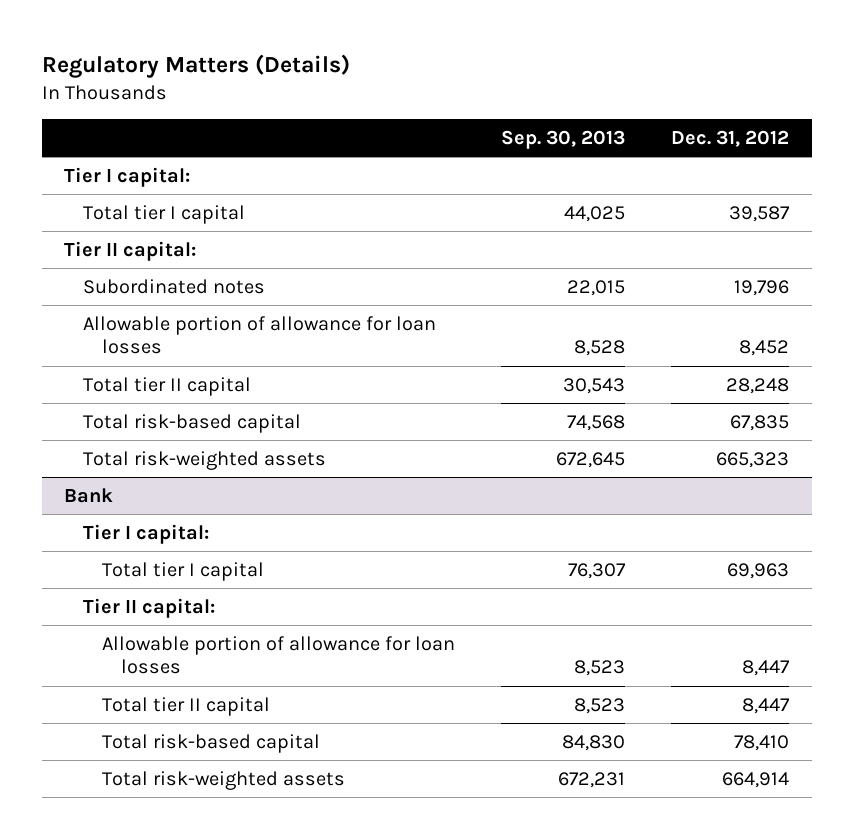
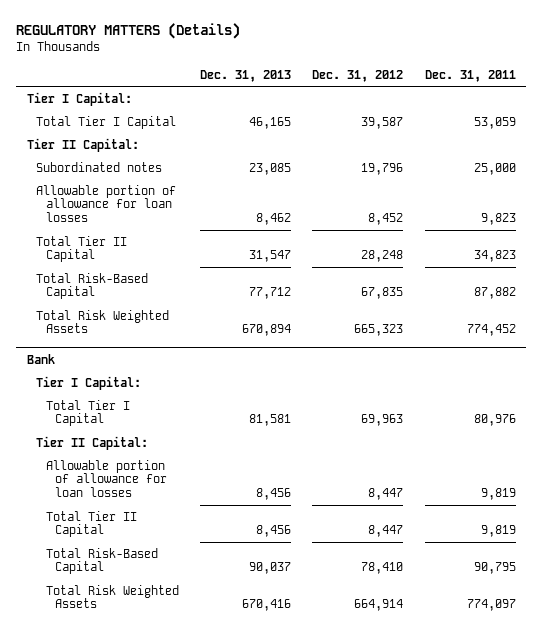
[41,54,350,79] Regulatory Matters (Details) -> [16,23,241,40] REGULATORY MATTERS (Details)
[501,129,626,149] Sep. 30, 2013 -> none
none -> [199,69,291,82] Dec. 31, 2013
none -> [424,69,516,82] Dec. 31, 2011
[64,166,191,187] Tier I capital: -> [27,91,133,106] Tier I Capital:
[83,204,246,224] Total tier I capital -> [36,115,177,129] Total Tier I Capital
[64,240,197,261] Tier II capital: -> [27,137,140,152] Tier II Capital:
[83,376,252,396] Total tier II capital -> [36,235,128,263] Total Tier II Capital
[83,413,302,433] Total risk-based capital -> [36,272,149,300] Total Risk-Based Capital
[83,450,327,470] Total risk-weighted assets -> [36,309,170,334] Total Risk Weighted Assets
[83,523,210,544] Tier I capital: -> [36,375,142,390] Tier I Capital:
[102,561,265,581] Total tier I capital -> [45,399,130,427] Total Tier I Capital
[83,597,216,618] Tier II capital: -> [36,435,149,450] Tier II Capital:
[102,696,271,716] Total tier II capital -> [45,510,137,538] Total Tier II Capital
[102,733,321,753] Total risk-based capital -> [45,547,158,575] Total Risk-Based Capital
[102,770,346,790] Total risk-weighted assets -> [45,584,179,609] Total Risk Weighted Assets

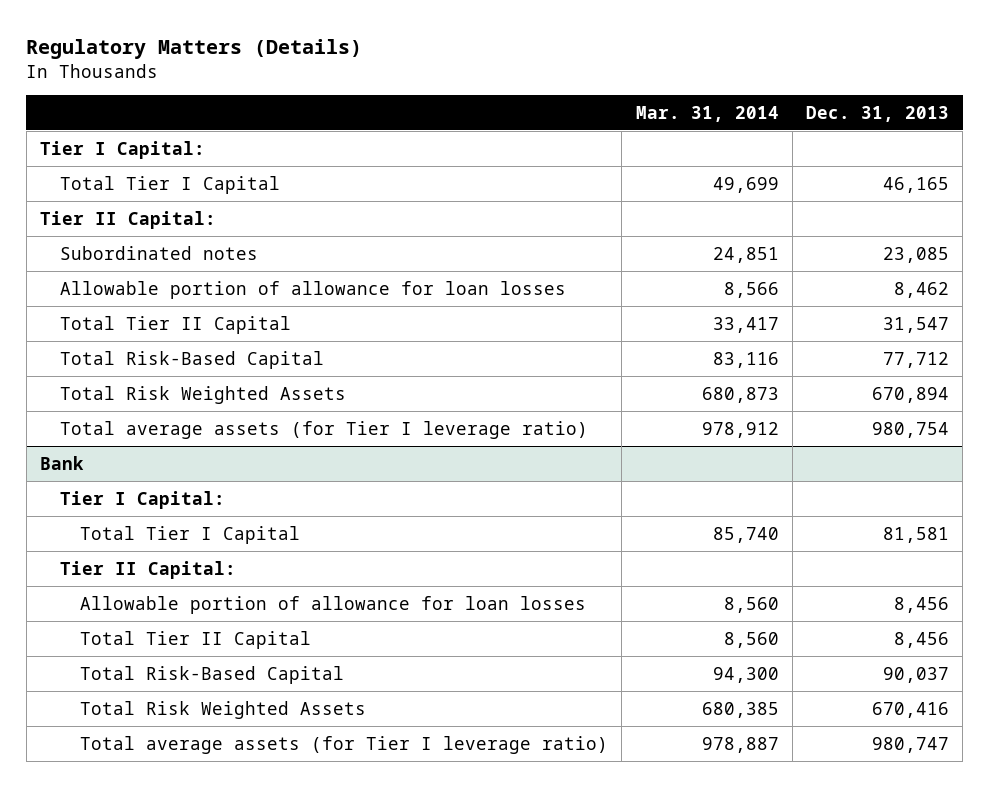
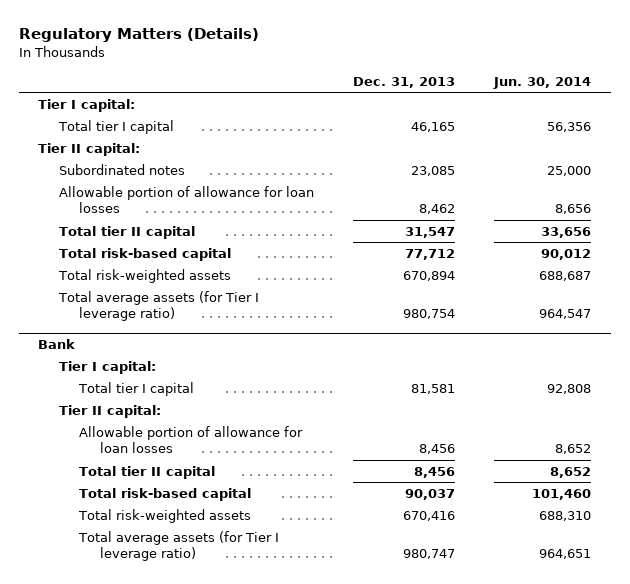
[635,105,779,122] Mar. 31, 2014 -> none
none -> [493,76,592,89] Jun. 30, 2014
[40,140,206,159] Tier I Capital: -> [38,98,136,112] Tier I capital:
[60,175,281,194] Total Tier I Capital -> [57,119,174,134] Total tier I capital
[40,210,217,229] Tier II Capital: -> [38,142,141,156] Tier II capital:
[60,315,292,334] Total Tier II Capital -> [58,225,195,239] Total tier II capital
[60,350,325,369] Total Risk-Based Capital -> [58,247,231,261] Total risk-based capital
[60,385,347,404] Total Risk Weighted Assets -> [57,268,231,283] Total risk-weighted assets
[60,490,226,509] Tier I Capital: -> [58,360,156,374] Tier I capital:
[80,525,301,544] Total Tier I Capital -> [78,381,195,396] Total tier I capital
[60,560,237,579] Tier II Capital: -> [58,404,161,418] Tier II capital:
[80,630,312,649] Total Tier II Capital -> [79,465,216,479] Total tier II capital
[80,665,345,684] Total Risk-Based Capital -> [79,487,252,501] Total risk-based capital
[80,700,367,719] Total Risk Weighted Assets -> [78,508,252,523] Total risk-weighted assets

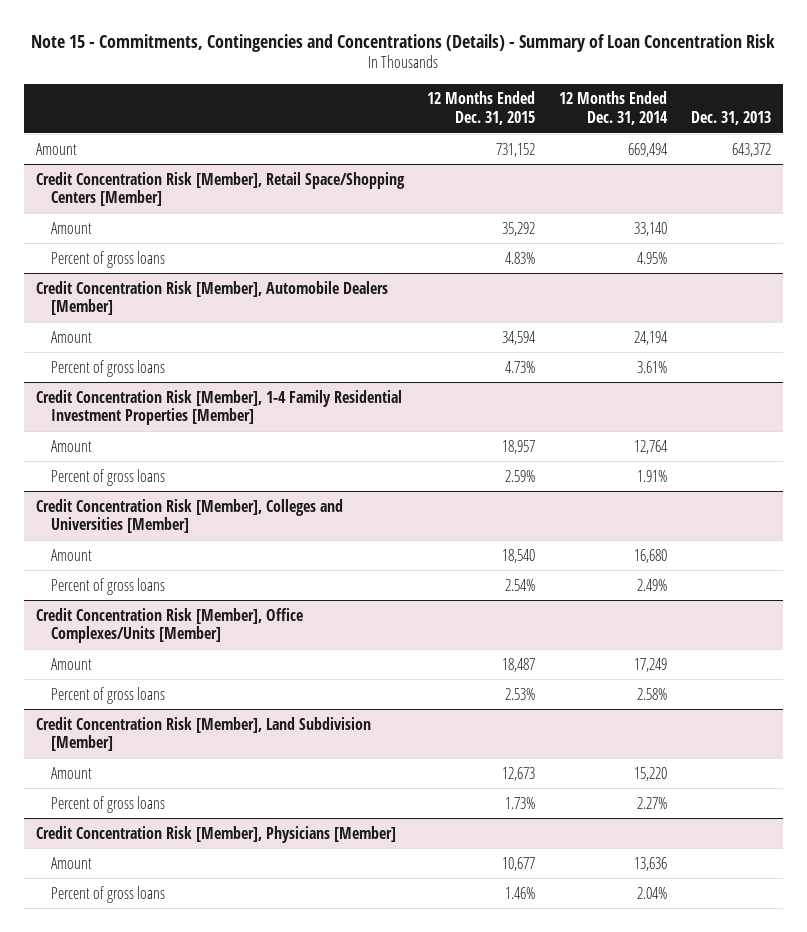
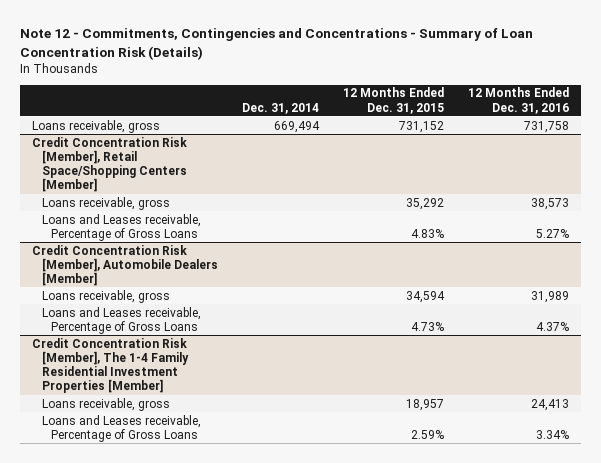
[31,33,776,52] Note 15 - Commitments, Contingencies and Concentrations (Details) - Summary of Loan Concentration Risk -> [19,28,533,60] Note 12 - Commitments, Contingencies and Concentrations - Summary of Loan Concentration Risk (Details)
[559,91,669,125] 12 Months Ended Dec. 31, 2014 -> none
[691,110,772,125] Dec. 31, 2013 -> none
none -> [241,102,319,114] Dec. 31, 2014
none -> [468,87,570,114] 12 Months Ended Dec. 31, 2016
[35,142,77,155] Amount -> [31,119,160,133] Loans receivable, gross
[50,221,92,234] Amount -> [41,196,170,210] Loans receivable, gross
[50,250,165,268] Percent of gross loans -> [41,213,201,241] Loans and Leases receivable, Percentage of Gross Loans
[35,498,343,534] Credit Concentration Risk [Member], Colleges and Universities [Member] -> none
[50,548,92,561] Amount -> none
[50,577,165,595] Percent of gross loans -> none
[35,607,303,644] Credit Concentration Risk [Member], Office Complexes/Units [Member] -> none
[50,657,92,670] Amount -> none
[50,686,165,704] Percent of gross loans -> none
[35,716,371,752] Credit Concentration Risk [Member], Land Subdivision [Member] -> none
[50,766,92,779] Amount -> none
[50,795,165,813] Percent of gross loans -> none
[35,825,396,843] Credit Concentration Risk [Member], Physicians [Member] -> none
[50,856,92,869] Amount -> none
[50,885,165,903] Percent of gross loans -> none
[50,330,92,343] Amount -> [41,289,170,303] Loans receivable, gross
[50,359,165,377] Percent of gross loans -> [41,306,201,334] Loans and Leases receivable, Percentage of Gross Loans
[35,389,402,426] Credit Concentration Risk [Member], 1-4 Family Residential Investment Properties [Member] -> [31,337,189,394] Credit Concentration Risk [Member], The 1-4 Family Residential Investment Properties [Member]
[50,439,92,452] Amount -> [41,397,170,411] Loans receivable, gross
[50,468,165,486] Percent of gross loans -> [41,414,201,442] Loans and Leases receivable, Percentage of Gross Loans

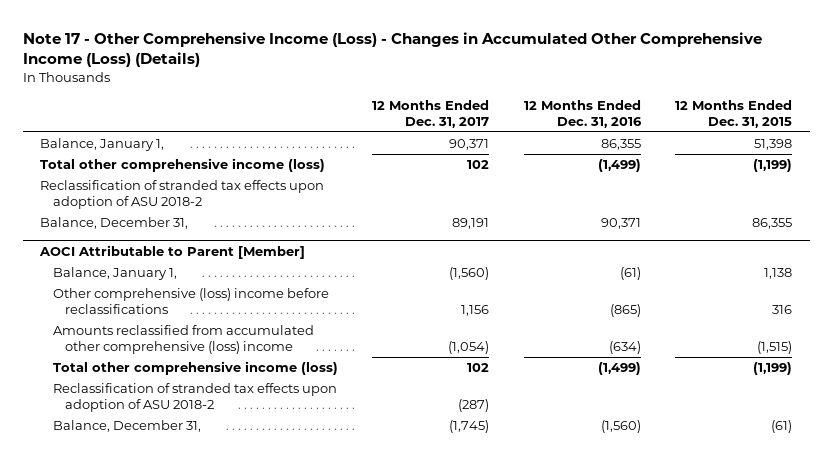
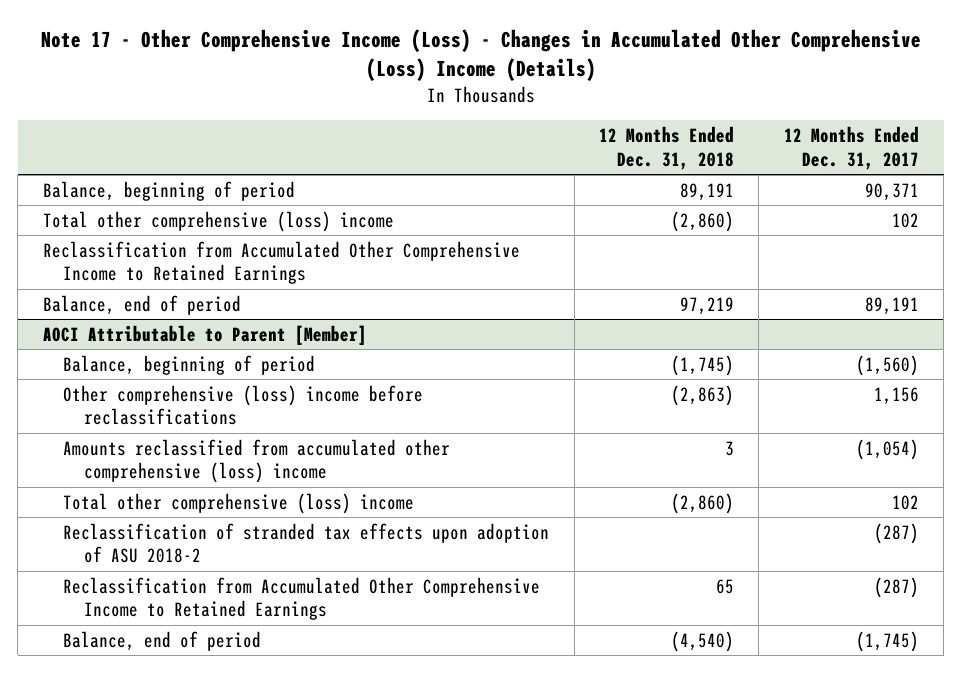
[23,31,763,68] Note 17 - Other Comprehensive Income (Loss) - Changes in Accumulated Other Comprehensive Income (Loss) (Details) -> [40,29,921,82] Note 17 - Other Comprehensive Income (Loss) - Changes in Accumulated Other Comprehensive (Loss) Income (Details)
[523,100,642,128] 12 Months Ended Dec. 31, 2016 -> none
[675,100,793,128] 12 Months Ended Dec. 31, 2015 -> none
none -> [599,126,735,170] 12 Months Ended Dec. 31, 2018
[40,179,325,209] Reclassification of stranded tax effects upon adoption of ASU 2018-2 -> none
[40,137,165,151] Balance, January 1, -> [42,180,295,201] Balance, beginning of period
[40,157,326,172] Total other comprehensive income (loss) -> [42,210,394,232] Total other comprehensive (loss) income
none -> [42,240,520,285] Reclassification from Accumulated Other Comprehensive Income to Retained Earnings
[40,216,189,229] Balance, December 31, -> [42,294,241,315] Balance, end of period
[52,266,177,280] Balance, January 1, -> [63,354,316,375] Balance, beginning of period
[52,360,338,375] Total other comprehensive income (loss) -> [63,492,415,514] Total other comprehensive (loss) income
none -> [63,576,541,621] Reclassification from Accumulated Other Comprehensive Income to Retained Earnings
[52,419,201,432] Balance, December 31, -> [63,630,262,651] Balance, end of period

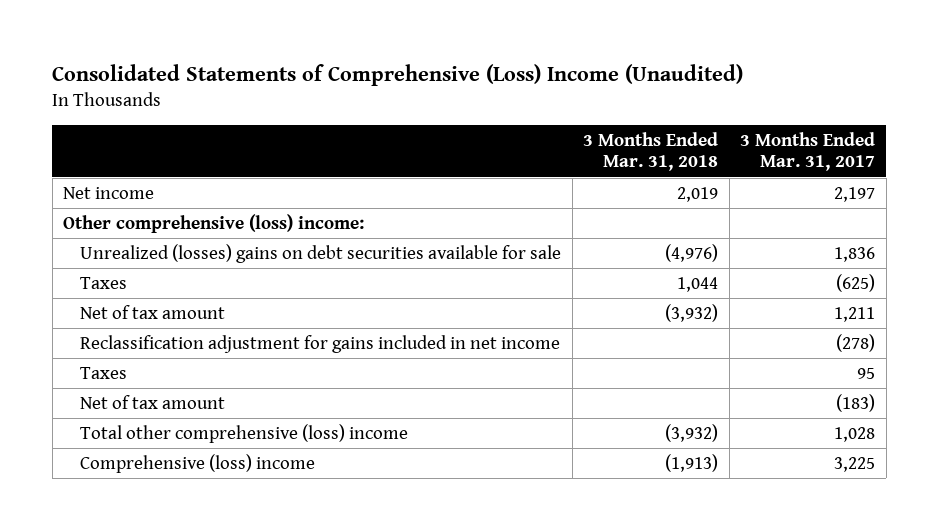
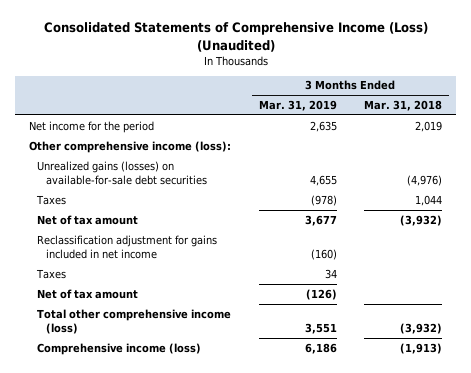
[52,64,744,87] Consolidated Statements of Comprehensive (Loss) Income (Unaudited) -> [43,22,428,52] Consolidated Statements of Comprehensive Income (Loss) (Unaudited)
[740,131,876,172] 3 Months Ended Mar. 31, 2017 -> none
none -> [258,99,337,111] Mar. 31, 2019
[63,186,155,199] Net income -> [29,120,155,133] Net income for the period
[63,213,365,233] Other comprehensive (loss) income: -> [29,140,232,153] Other comprehensive income (loss):
[80,243,562,263] Unrealized (losses) gains on debt securities available for sale -> [37,160,207,185] Unrealized gains (losses) on available-for-sale debt securities
[80,423,409,443] Total other comprehensive (loss) income -> [37,308,232,334] Total other comprehensive income (loss)
[80,453,316,473] Comprehensive (loss) income -> [37,342,202,355] Comprehensive income (loss)

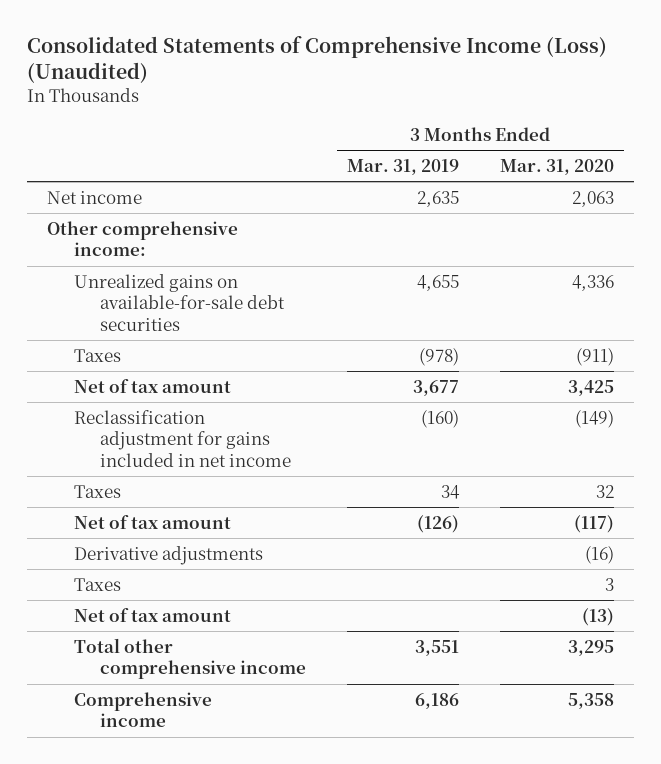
[363,99,442,111] Mar. 31, 2018 -> none
none -> [499,158,614,175] Mar. 31, 2020
[29,120,155,133] Net income for the period -> [46,190,142,204] Net income
[29,140,232,153] Other comprehensive income (loss): -> [46,220,238,257] Other comprehensive income:
[37,160,207,185] Unrealized gains (losses) on available-for-sale debt securities -> [73,273,286,332] Unrealized gains on available-for-sale debt securities
none -> [73,545,263,565] Derivative adjustments
none -> [73,577,121,591] Taxes
none -> [73,607,231,622] Net of tax amount
[37,308,232,334] Total other comprehensive income (loss) -> [73,637,307,680] Total other comprehensive income
[37,342,202,355] Comprehensive income (loss) -> [73,691,212,728] Comprehensive income

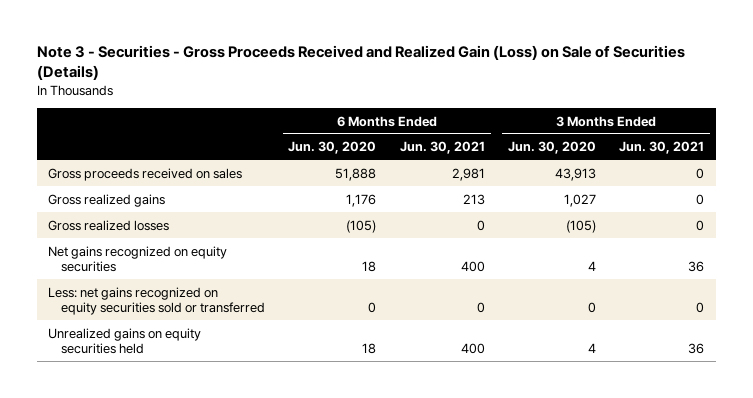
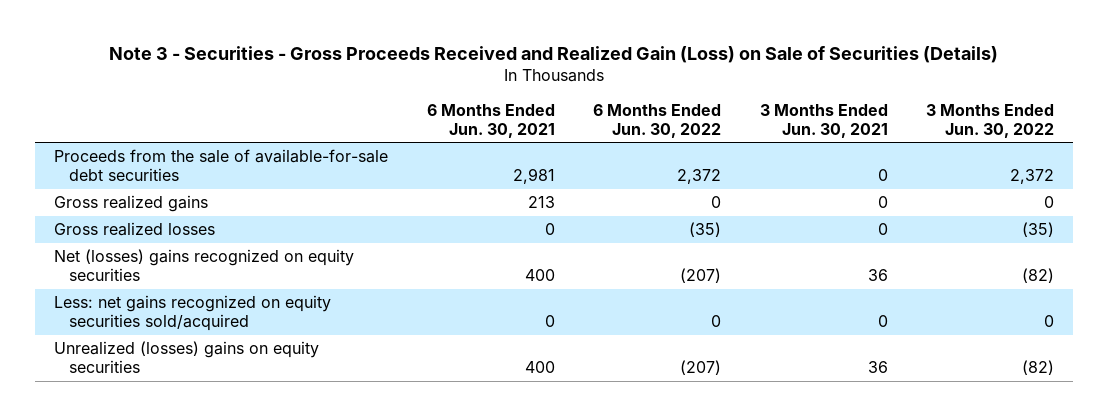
[288,141,377,155] Jun. 30, 2020 -> none
[508,141,597,155] Jun. 30, 2020 -> none
none -> [593,103,722,138] 6 Months Ended Jun. 30, 2022
none -> [926,103,1055,138] 3 Months Ended Jun. 30, 2022
[48,167,243,181] Gross proceeds received on sales -> [54,149,389,182] Proceeds from the sale of available-for-sale debt securities
[48,245,228,272] Net gains recognized on equity securities -> [54,249,355,282] Net (losses) gains recognized on equity securities
[48,286,266,315] Less: net gains recognized on equity securities sold or transferred -> [54,295,332,332] Less: net gains recognized on equity securities sold/acquired
[48,327,202,354] Unrealized gains on equity securities held -> [54,341,320,374] Unrealized (losses) gains on equity securities

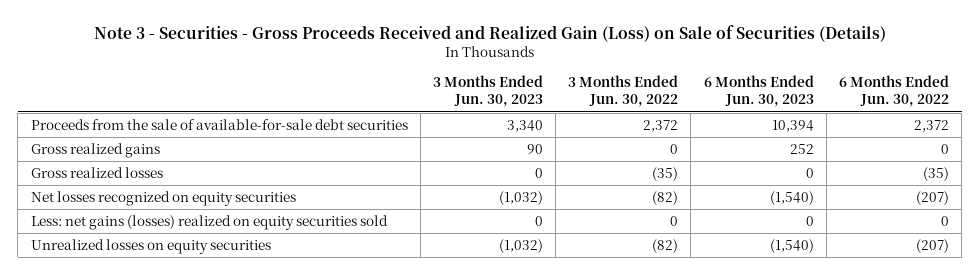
[426,103,555,138] 6 Months Ended Jun. 30, 2021 -> none
[759,103,888,138] 3 Months Ended Jun. 30, 2021 -> none
none -> [432,75,543,108] 3 Months Ended Jun. 30, 2023
none -> [703,75,814,108] 6 Months Ended Jun. 30, 2023
[54,249,355,282] Net (losses) gains recognized on equity securities -> [30,191,296,207] Net losses recognized on equity securities
[54,295,332,332] Less: net gains recognized on equity securities sold/acquired -> [30,215,388,231] Less: net gains (losses) realized on equity securities sold
[54,341,320,374] Unrealized (losses) gains on equity securities -> [30,239,271,255] Unrealized losses on equity securities

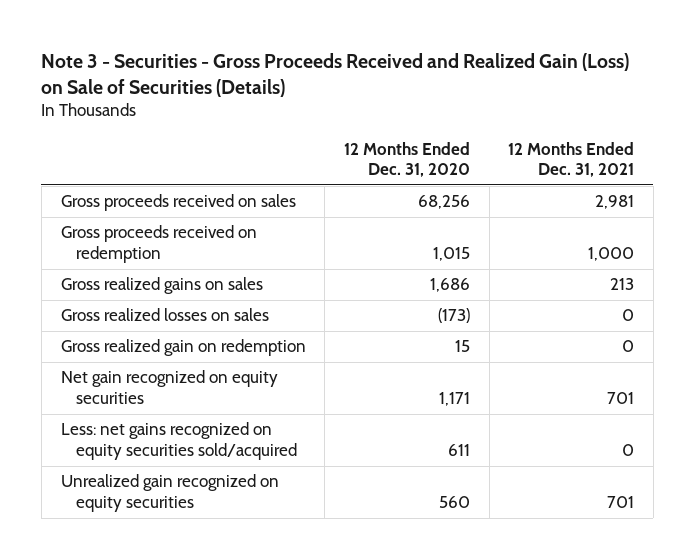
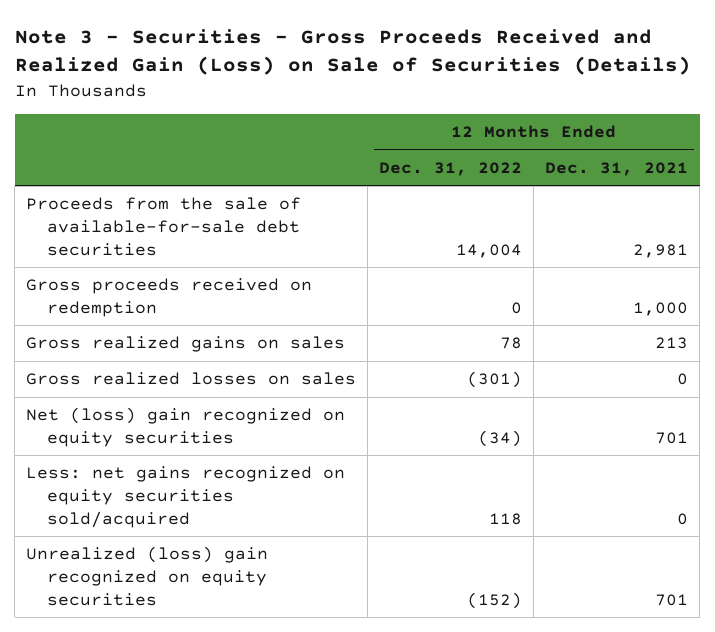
[343,141,470,178] 12 Months Ended Dec. 31, 2020 -> none
none -> [379,161,523,176] Dec. 31, 2022
[60,194,296,212] Gross proceeds received on sales -> [26,197,302,256] Proceeds from the sale of available-for-sale debt securities
[60,339,306,357] Gross realized gain on redemption -> none
[60,370,278,404] Net gain recognized on equity securities -> [26,407,346,447] Net (loss) gain recognized on equity securities
[60,474,279,512] Unrealized gain recognized on equity securities -> [26,546,269,606] Unrealized (loss) gain recognized on equity securities

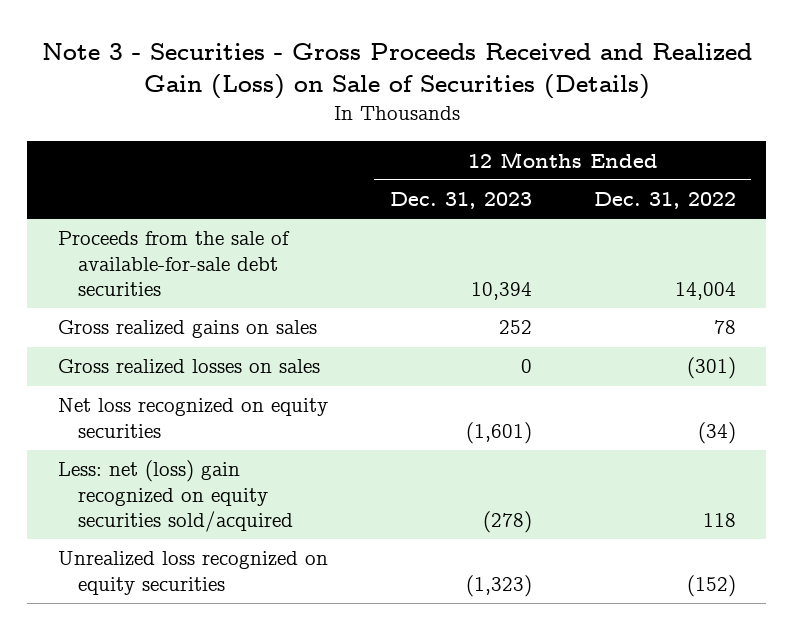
[545,161,689,176] Dec. 31, 2021 -> none
none -> [389,192,532,210] Dec. 31, 2023
[26,278,313,317] Gross proceeds received on redemption -> none
[26,407,346,447] Net (loss) gain recognized on equity securities -> [58,398,329,438] Net loss recognized on equity securities
[26,466,346,528] Less: net gains recognized on equity securities sold/acquired -> [58,460,294,532] Less: net (loss) gain recognized on equity securities sold/acquired
[26,546,269,606] Unrealized (loss) gain recognized on equity securities -> [58,551,329,595] Unrealized loss recognized on equity securities

